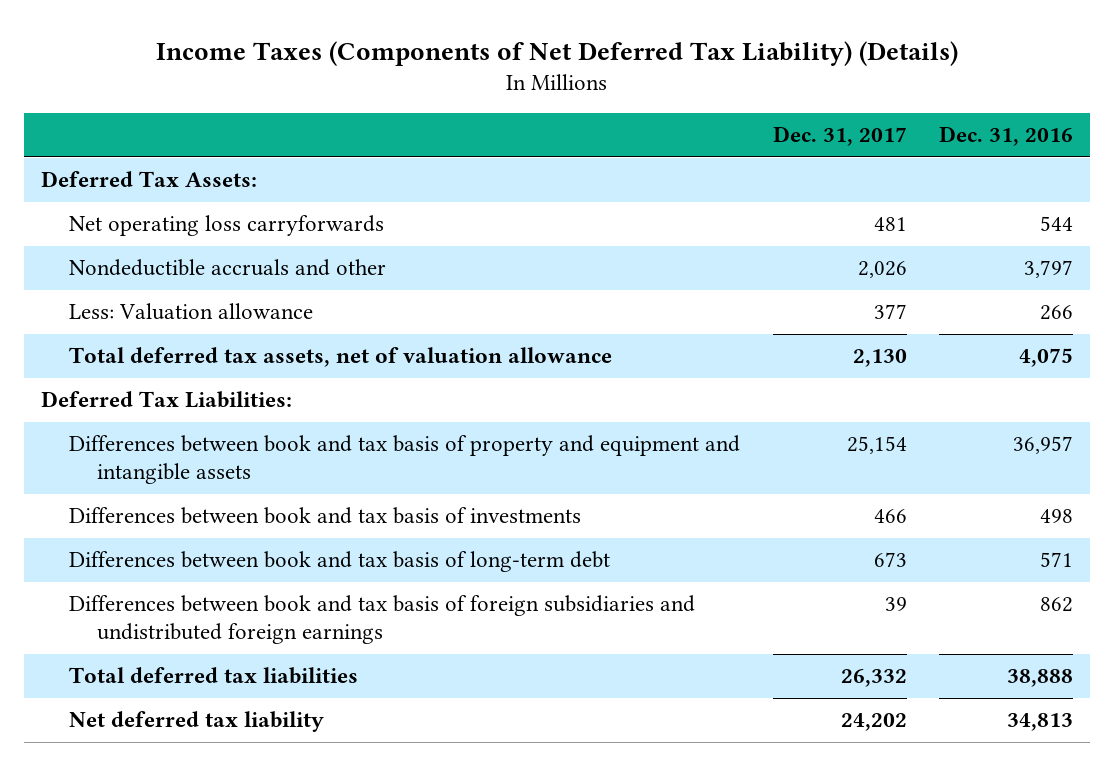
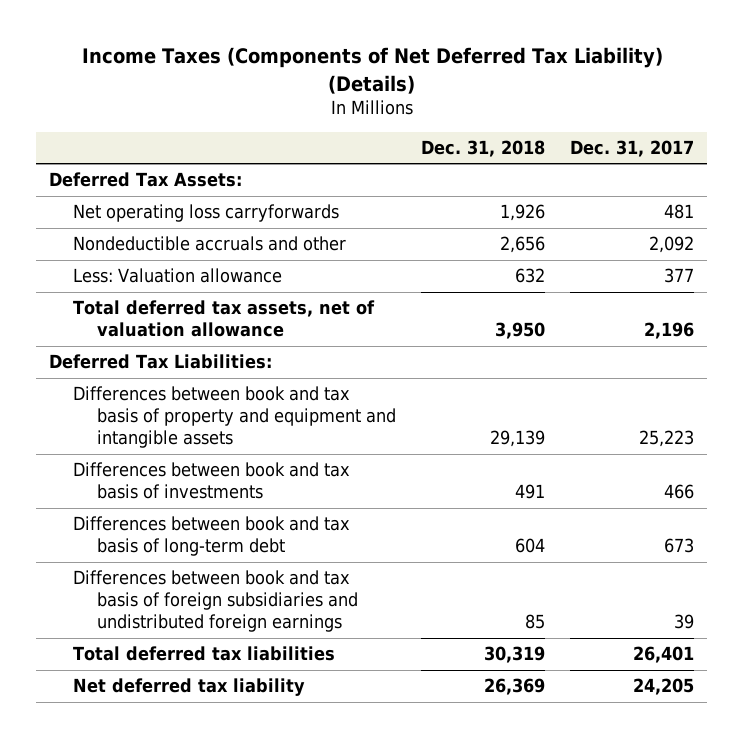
[939,126,1074,147] Dec. 31, 2016 -> none
none -> [420,139,545,157] Dec. 31, 2018
[857,261,907,279] 2,026 -> [649,236,695,254] 2,092
[852,349,907,368] 2,130 -> [644,322,695,340] 2,196
[846,436,907,455] 25,154 -> [639,430,695,448] 25,223
[840,669,907,688] 26,332 -> [633,646,695,664] 26,401
[840,713,907,732] 24,202 -> [633,678,695,696] 24,205

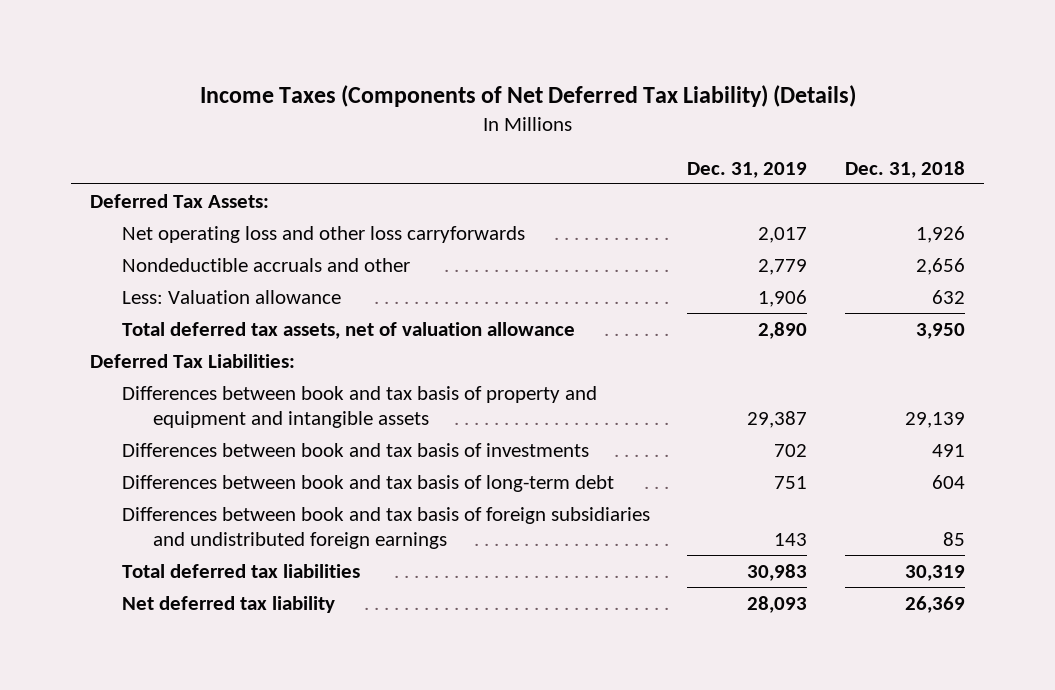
[570,139,695,157] Dec. 31, 2017 -> none
none -> [687,161,808,178] Dec. 31, 2019
[72,204,339,223] Net operating loss carryforwards -> [121,225,525,243] Net operating loss and other loss carryforwards

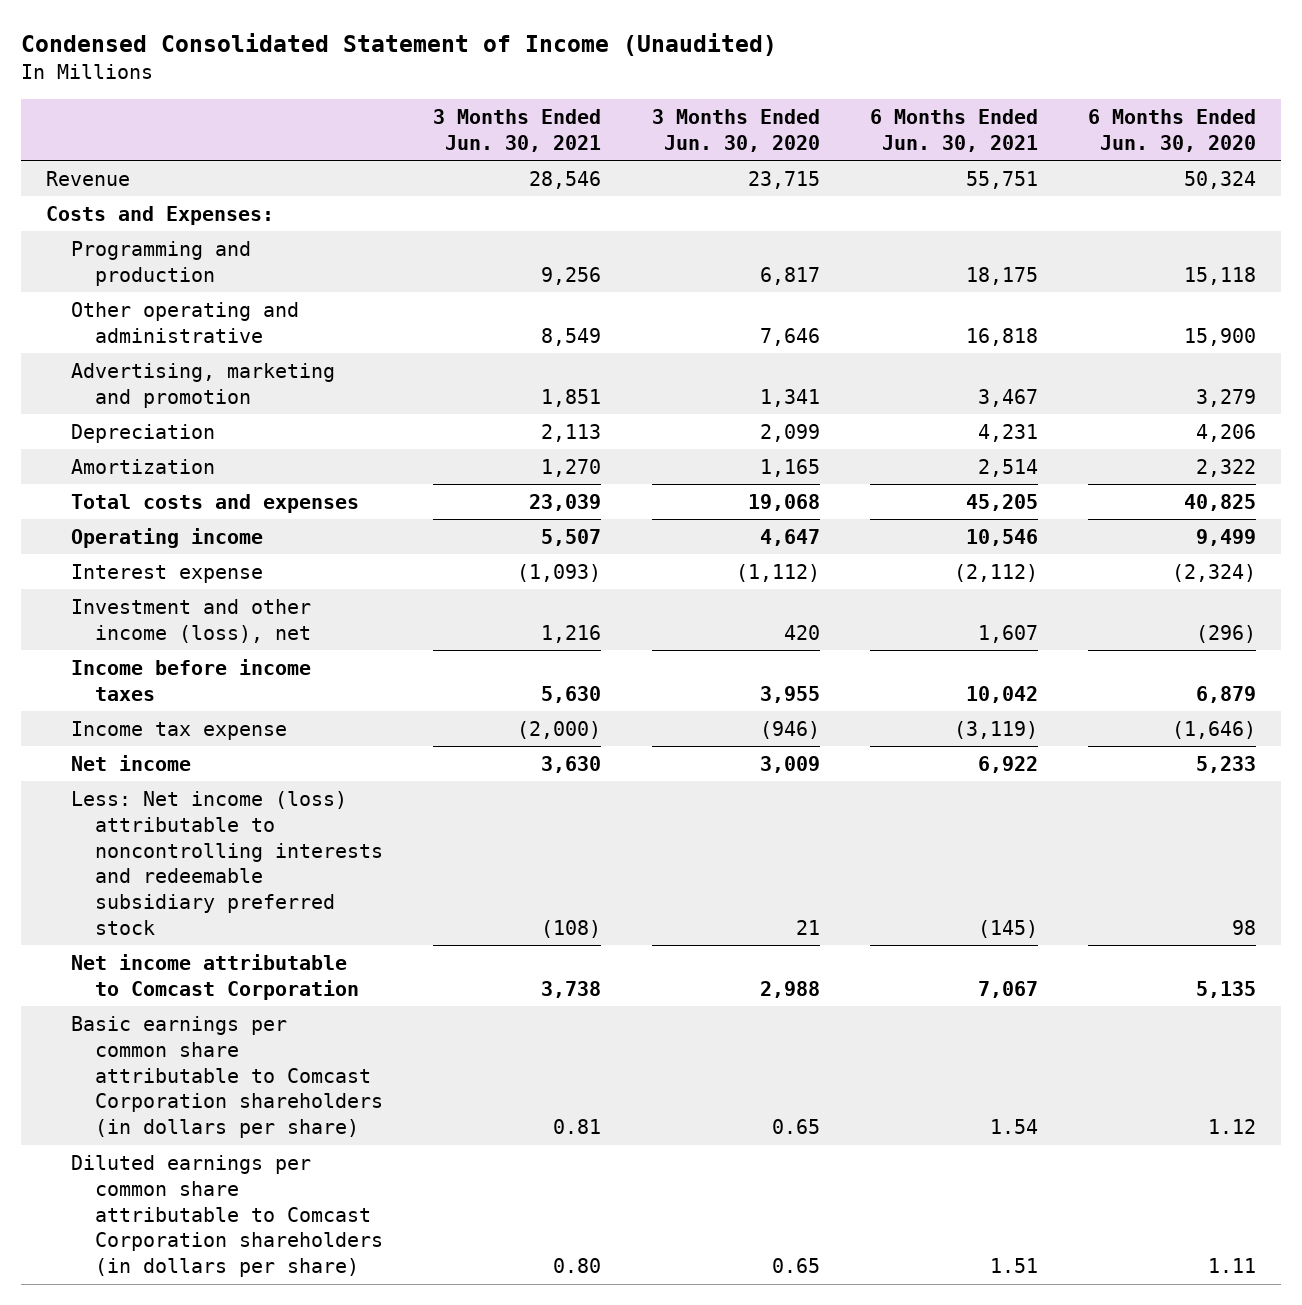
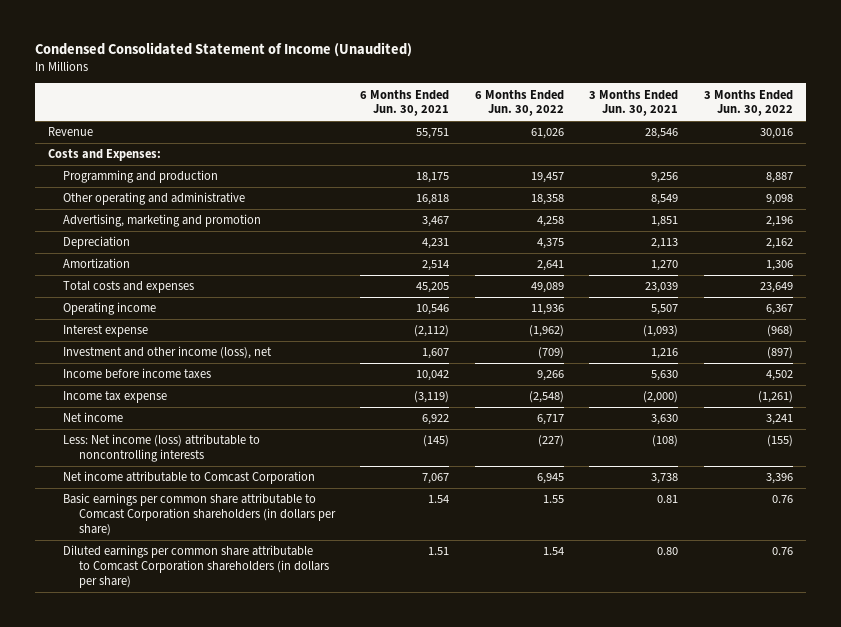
[651,108,820,152] 3 Months Ended Jun. 30, 2020 -> none
[1088,108,1257,152] 6 Months Ended Jun. 30, 2020 -> none
none -> [474,89,564,117] 6 Months Ended Jun. 30, 2022
none -> [703,89,793,117] 3 Months Ended Jun. 30, 2022
[70,790,384,936] Less: Net income (loss) attributable to noncontrolling interests and redeemable subsidiary preferred stock -> [63,434,261,463] Less: Net income (loss) attributable to noncontrolling interests

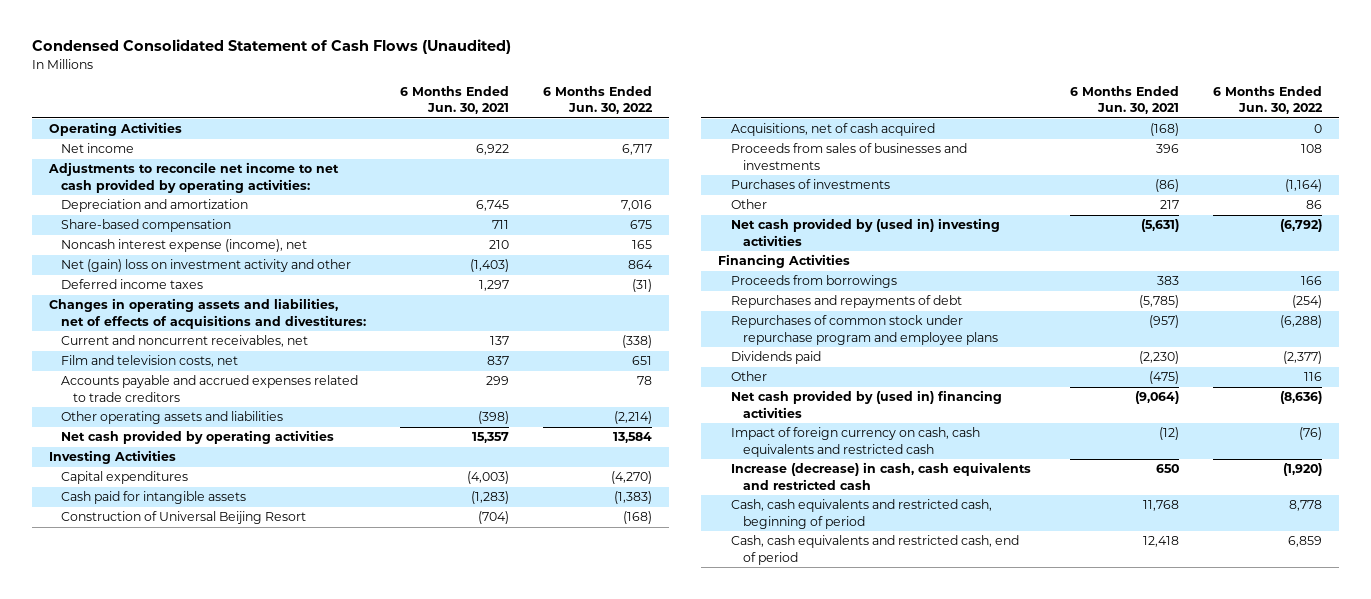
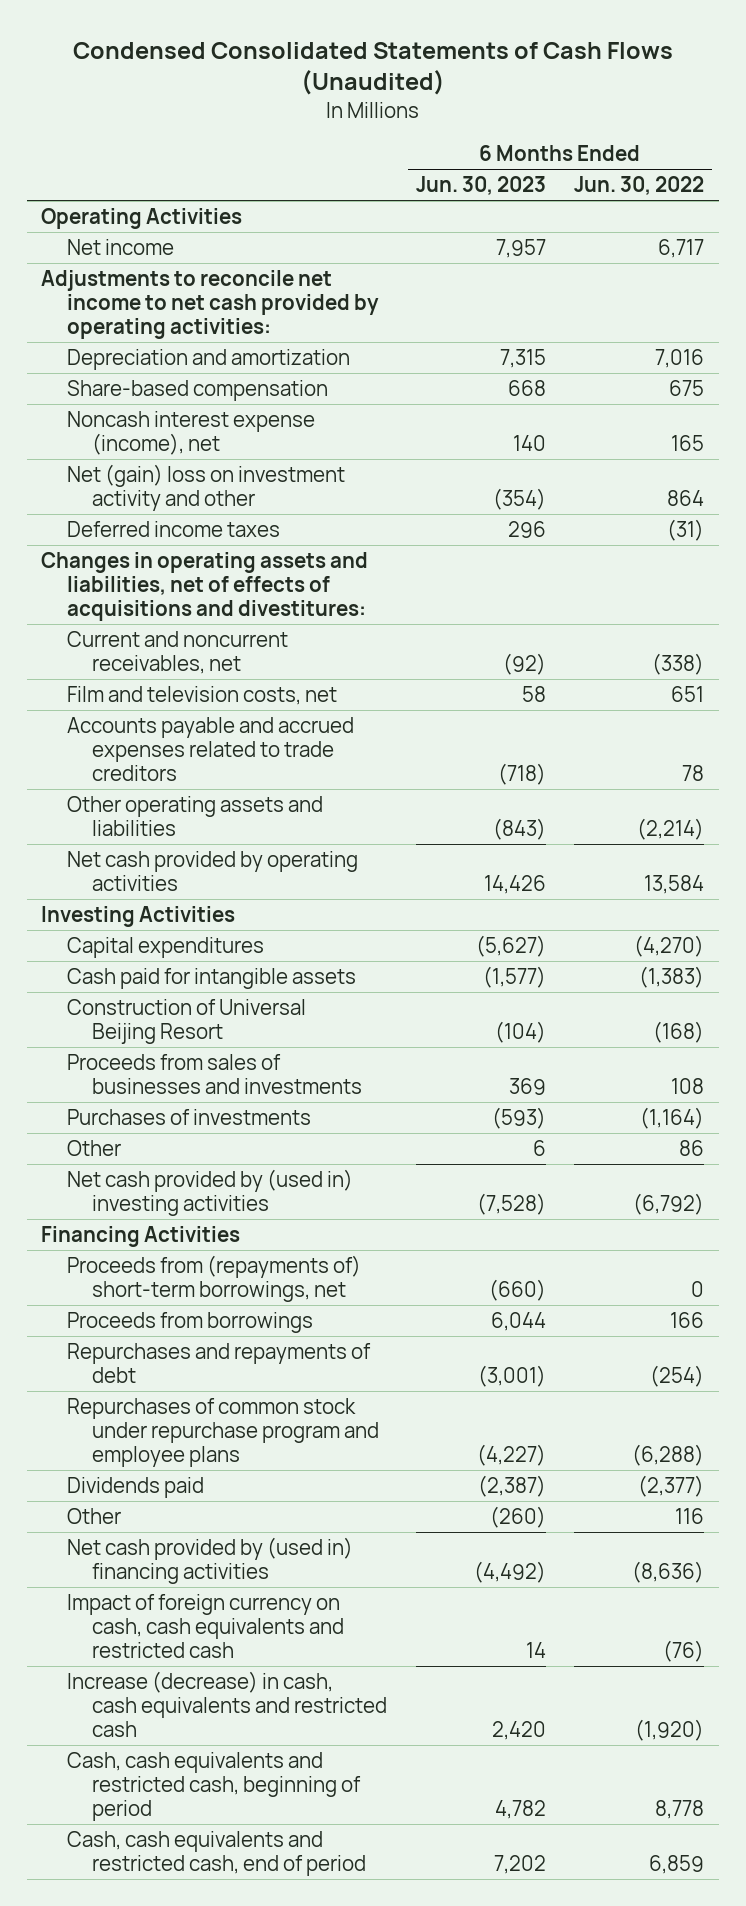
[31,39,511,55] Condensed Consolidated Statement of Cash Flows (Unaudited) -> [72,41,673,96] Condensed Consolidated Statements of Cash Flows (Unaudited)
[400,85,510,115] 6 Months Ended Jun. 30, 2021 -> none
none -> [415,176,546,196] Jun. 30, 2023
[730,123,935,137] Acquisitions, net of cash acquired -> none
none -> [66,1254,361,1303] Proceeds from (repayments of) short-term borrowings, net

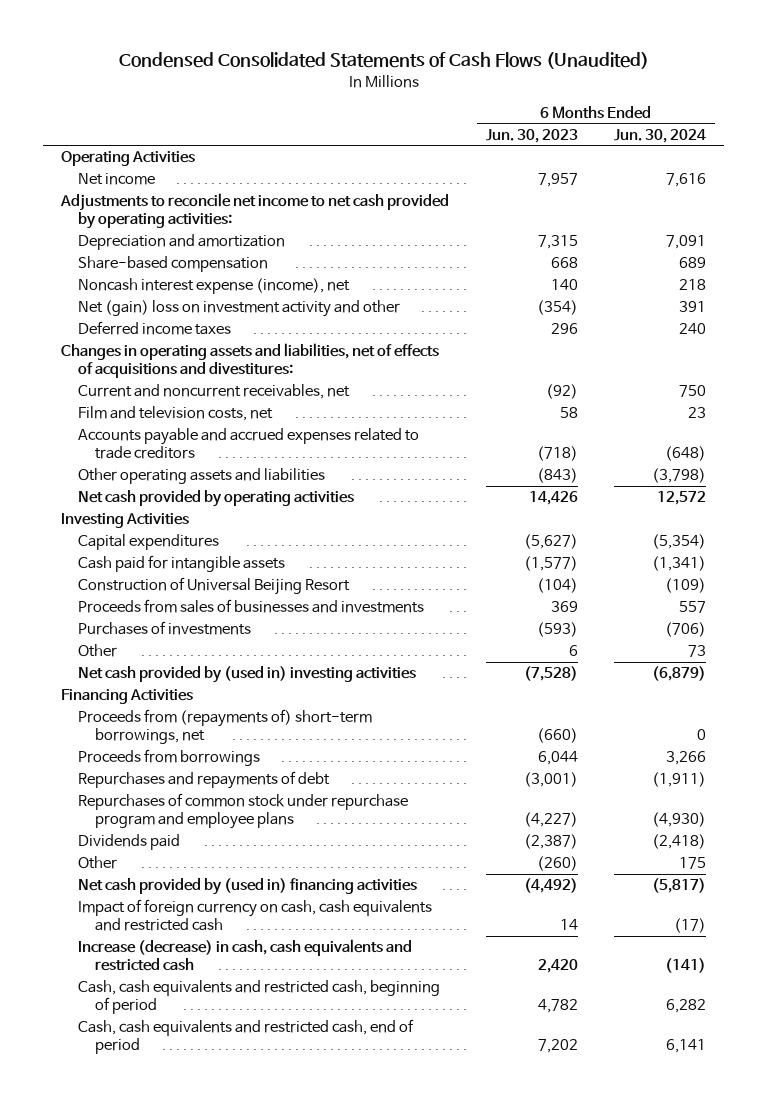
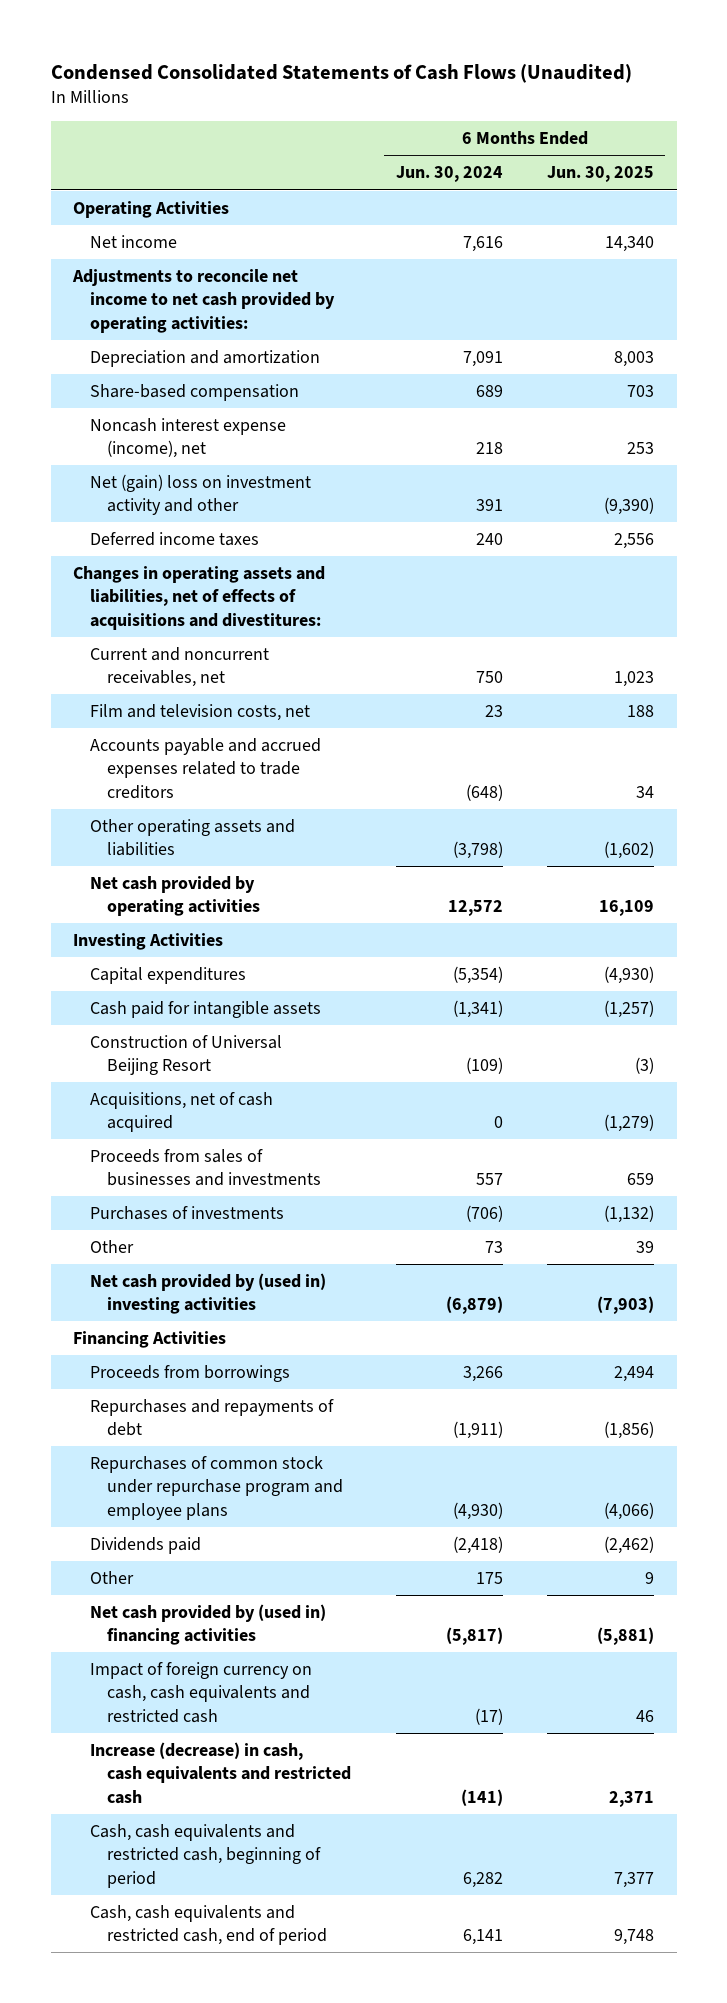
[485,128,578,143] Jun. 30, 2023 -> none
none -> [547,166,655,183] Jun. 30, 2025
none -> [90,1092,274,1133] Acquisitions, net of cash acquired
[78,709,373,745] Proceeds from (repayments of) short-term borrowings, net -> none

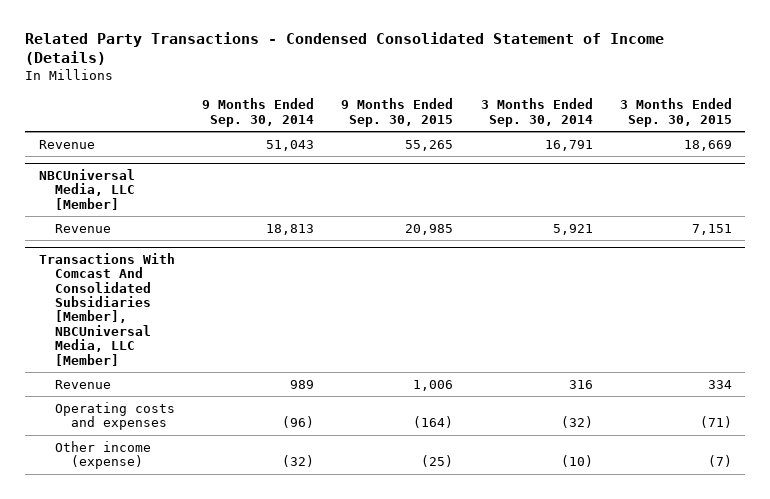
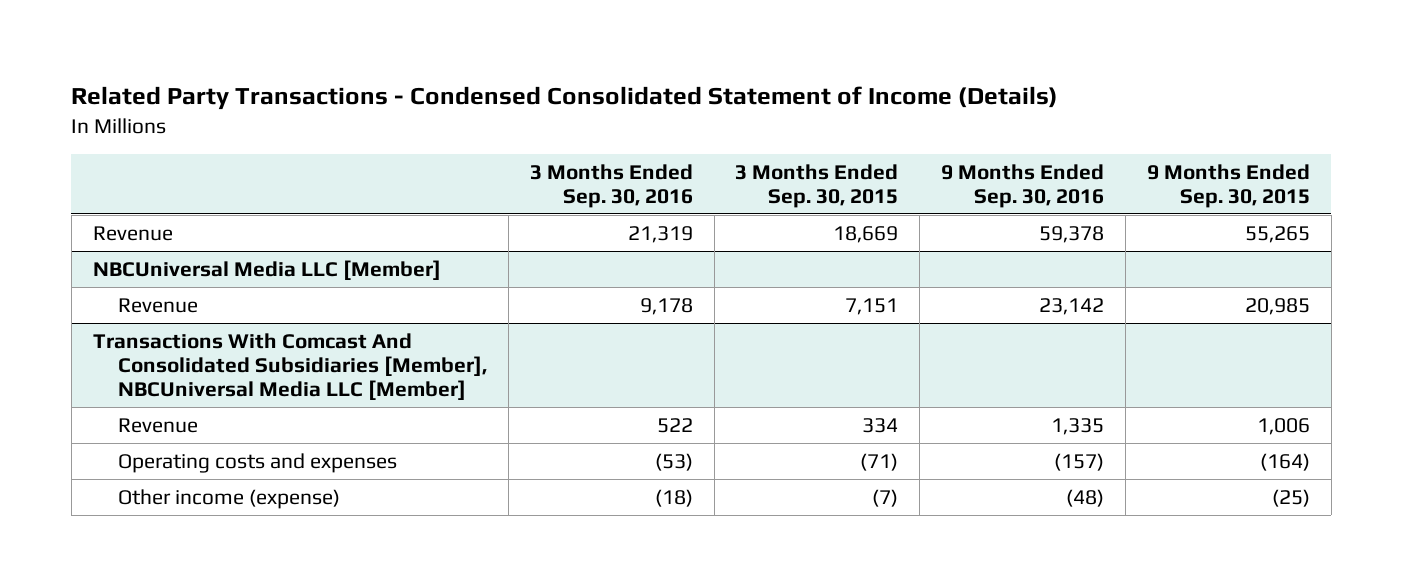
[202,98,315,127] 9 Months Ended Sep. 30, 2014 -> none
[480,98,593,127] 3 Months Ended Sep. 30, 2014 -> none
none -> [529,163,693,209] 3 Months Ended Sep. 30, 2016
none -> [941,163,1105,209] 9 Months Ended Sep. 30, 2016
[38,168,135,210] NBCUniversal Media, LLC [Member] -> [92,259,441,280] NBCUniversal Media LLC [Member]
[38,252,175,366] Transactions With Comcast And Consolidated Subsidiaries [Member], NBCUniversal Media, LLC [Member] -> [92,332,488,401] Transactions With Comcast And Consolidated Subsidiaries [Member], NBCUniversal Media LLC [Member]

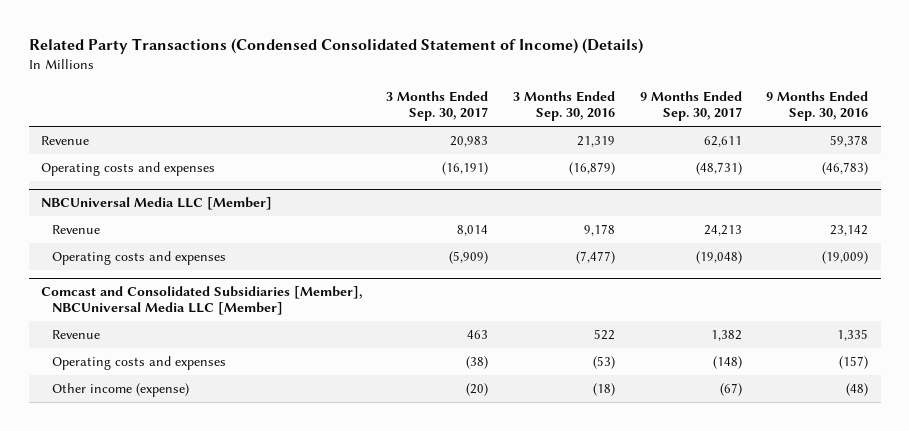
[71,86,1059,111] Related Party Transactions - Condensed Consolidated Statement of Income (Details) -> [28,38,643,55] Related Party Transactions (Condensed Consolidated Statement of Income) (Details)
[735,163,899,209] 3 Months Ended Sep. 30, 2015 -> none
[1146,163,1310,209] 9 Months Ended Sep. 30, 2015 -> none
none -> [386,91,489,122] 3 Months Ended Sep. 30, 2017
none -> [639,91,742,122] 9 Months Ended Sep. 30, 2017
none -> [40,162,215,177] Operating costs and expenses
none -> [52,251,227,266] Operating costs and expenses
[92,332,488,401] Transactions With Comcast And Consolidated Subsidiaries [Member], NBCUniversal Media LLC [Member] -> [40,286,362,316] Comcast and Consolidated Subsidiaries [Member], NBCUniversal Media LLC [Member]

